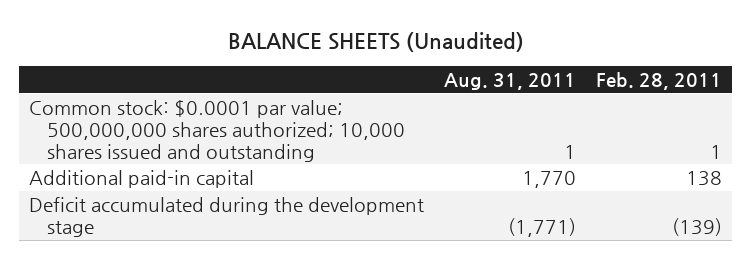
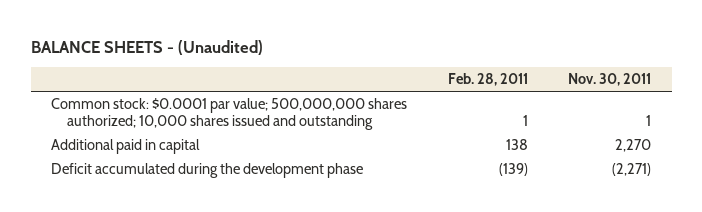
[227,31,524,52] BALANCE SHEETS (Unaudited) -> [30,39,263,55] BALANCE SHEETS - (Unaudited)
[444,72,577,90] Aug. 31, 2011 -> none
none -> [568,73,652,87] Nov. 30, 2011
[29,169,255,188] Additional paid-in capital -> [51,139,201,155] Additional paid in capital
[29,196,425,237] Deficit accumulated during the development stage -> [51,163,364,179] Deficit accumulated during the development phase

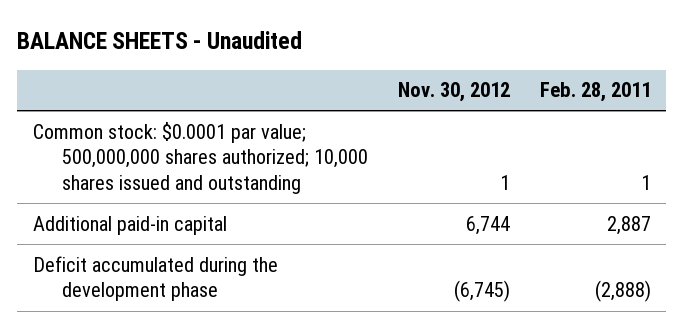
[30,39,263,55] BALANCE SHEETS - (Unaudited) -> [17,31,303,50] BALANCE SHEETS - Unaudited
[568,73,652,87] Nov. 30, 2011 -> none
none -> [398,82,511,103] Nov. 30, 2012
[51,139,201,155] Additional paid in capital -> [32,215,227,235] Additional paid-in capital
[505,139,528,151] 138 -> [607,215,652,235] 2,887
[498,163,528,177] (139) -> [595,280,652,303] (2,888)

